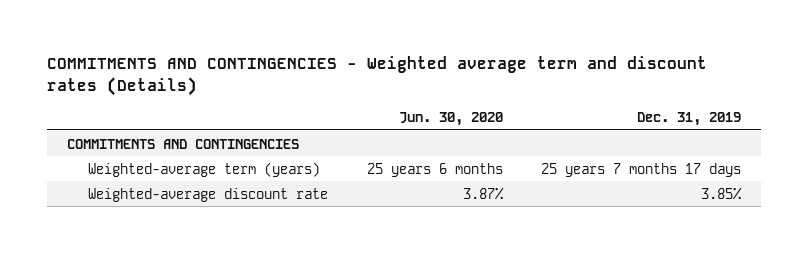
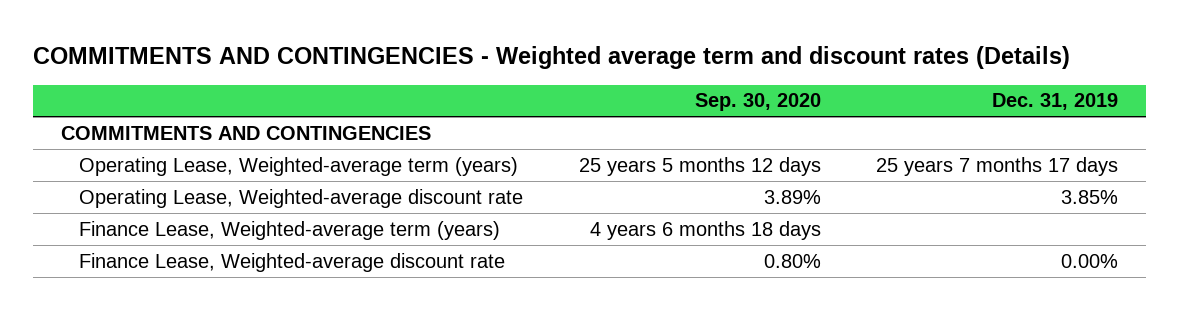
[398,112,503,127] Jun. 30, 2020 -> none
none -> [694,93,821,112] Sep. 30, 2020
[87,161,320,177] Weighted-average term (years) -> [78,156,518,176] Operating Lease, Weighted-average term (years)
[87,187,328,202] Weighted-average discount rate -> [78,188,523,208] Operating Lease, Weighted-average discount rate
none -> [78,220,500,240] Finance Lease, Weighted-average term (years)
none -> [78,252,505,272] Finance Lease, Weighted-average discount rate

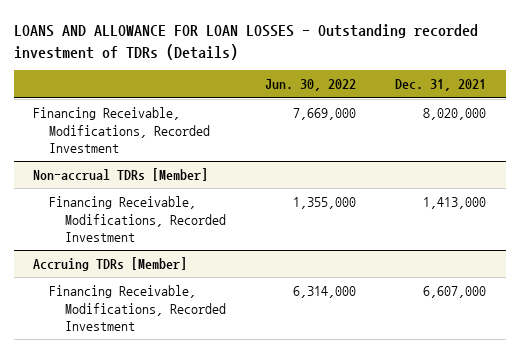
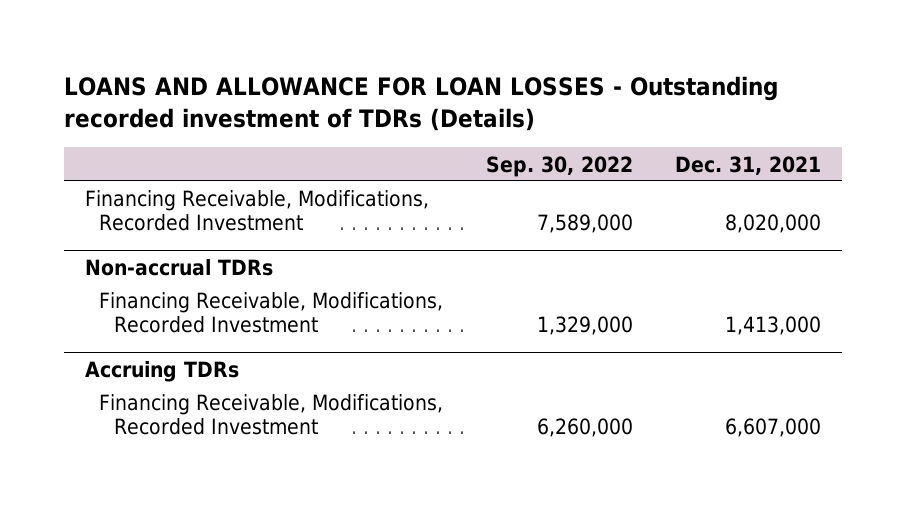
[264,79,356,92] Jun. 30, 2022 -> none
none -> [485,155,633,177] Sep. 30, 2022
[33,168,209,182] Non-accrual TDRs [Member] -> [84,259,273,277] Non-accrual TDRs
[33,257,188,272] Accruing TDRs [Member] -> [84,361,239,383] Accruing TDRs

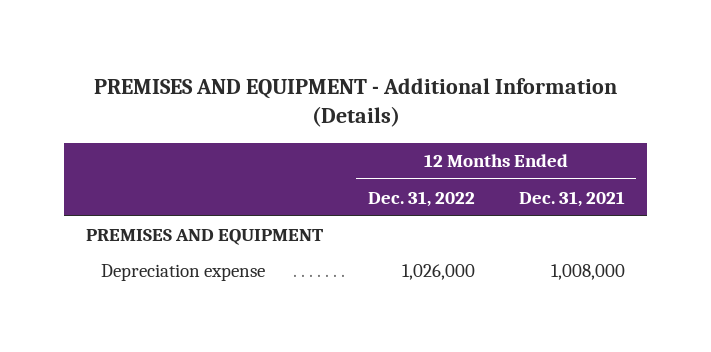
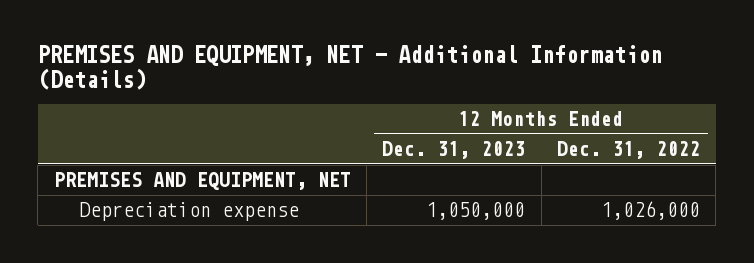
[93,77,617,128] PREMISES AND EQUIPMENT - Additional Information (Details) -> [37,44,662,90] PREMISES AND EQUIPMENT, NET - Additional Information (Details)
[518,190,625,207] Dec. 31, 2021 -> none
none -> [382,141,526,160] Dec. 31, 2023
[86,228,324,245] PREMISES AND EQUIPMENT -> [53,172,351,191] PREMISES AND EQUIPMENT, NET

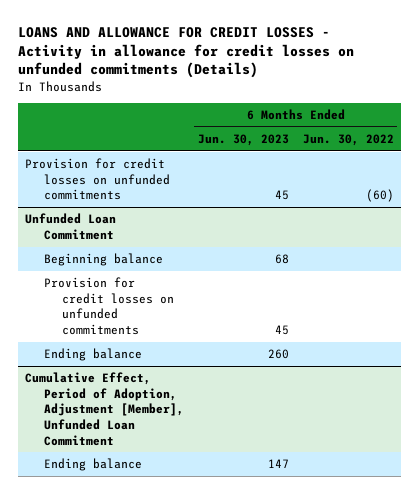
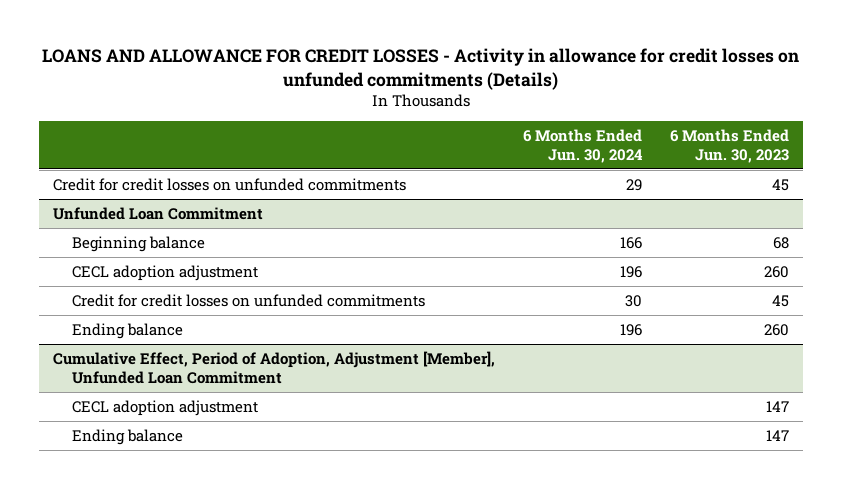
[302,133,394,146] Jun. 30, 2022 -> none
none -> [522,128,643,163] 6 Months Ended Jun. 30, 2024
[25,158,170,201] Provision for credit losses on unfunded commitments -> [52,177,406,191] Credit for credit losses on unfunded commitments
none -> [71,264,258,281] CECL adoption adjustment
[43,277,174,335] Provision for credit losses on unfunded commitments -> [71,293,425,307] Credit for credit losses on unfunded commitments
none -> [71,399,258,416] CECL adoption adjustment

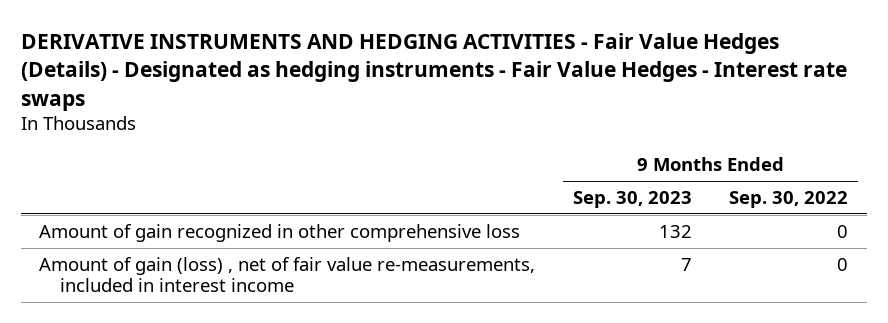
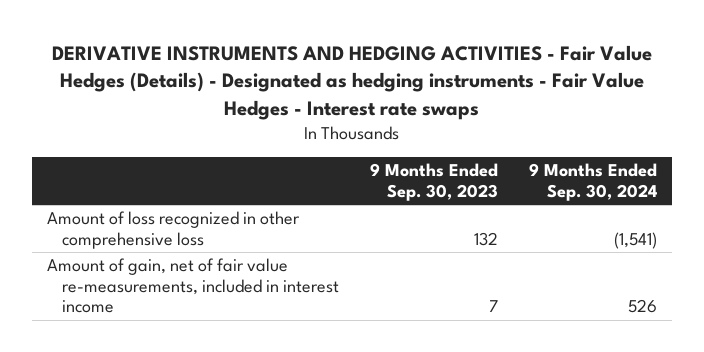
[729,191,849,209] Sep. 30, 2022 -> none
none -> [529,163,658,201] 9 Months Ended Sep. 30, 2024
[39,223,521,242] Amount of gain recognized in other comprehensive loss -> [47,211,301,249] Amount of loss recognized in other comprehensive loss
[39,256,536,293] Amount of gain (loss) , net of fair value re-measurements, included in interest income -> [47,258,340,314] Amount of gain, net of fair value re-measurements, included in interest income

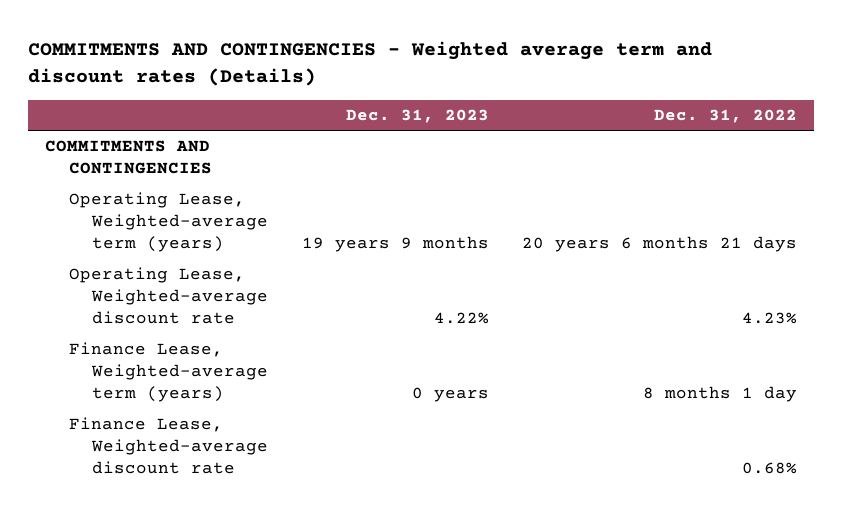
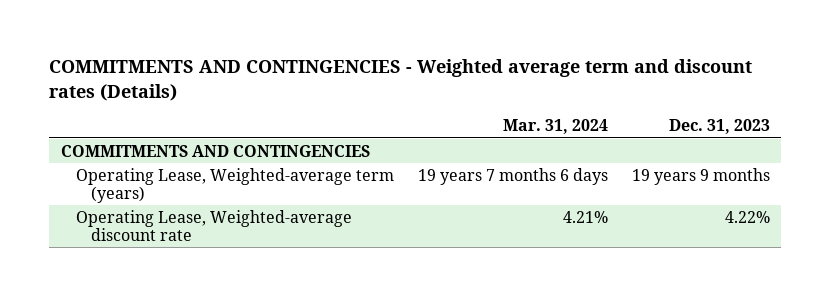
[654,108,798,123] Dec. 31, 2022 -> none
none -> [502,119,608,135] Mar. 31, 2024
[68,342,269,403] Finance Lease, Weighted-average term (years) -> none
[68,417,269,475] Finance Lease, Weighted-average discount rate -> none

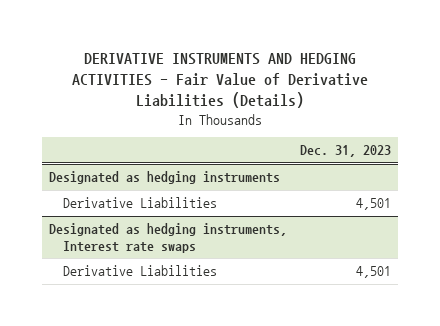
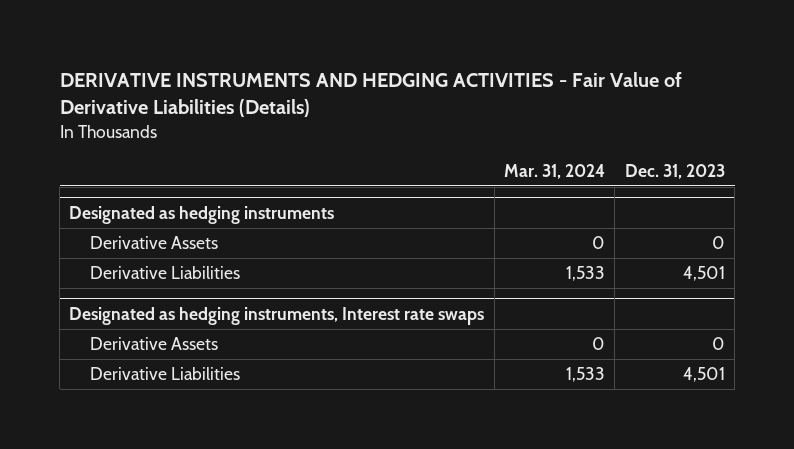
none -> [504,163,606,179] Mar. 31, 2024
none -> [90,236,219,250] Derivative Assets
none -> [90,337,219,351] Derivative Assets

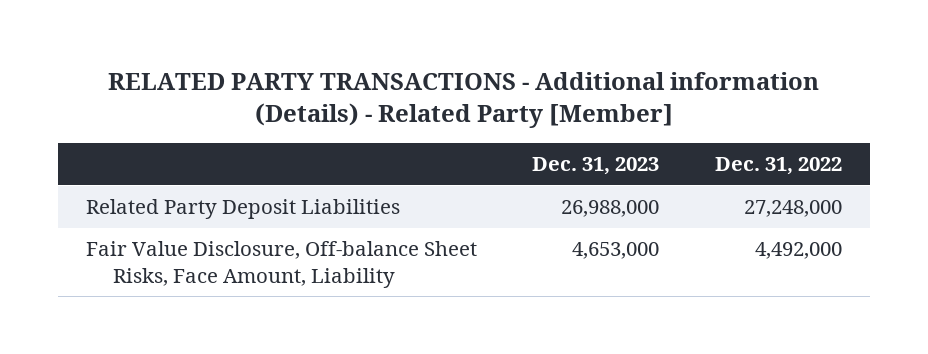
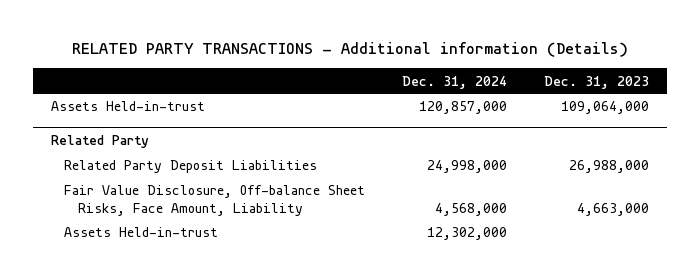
[107,71,819,129] RELATED PARTY TRANSACTIONS - Additional information (Details) - Related Party [Member] -> [71,42,628,58] RELATED PARTY TRANSACTIONS - Additional information (Details)
[714,157,842,176] Dec. 31, 2022 -> none
none -> [402,75,508,89] Dec. 31, 2024
none -> [51,101,206,112] Assets Held-in-trust
none -> [51,134,150,148] Related Party
[572,242,660,260] 4,653,000 -> [576,202,649,216] 4,663,000
none -> [64,227,219,238] Assets Held-in-trust

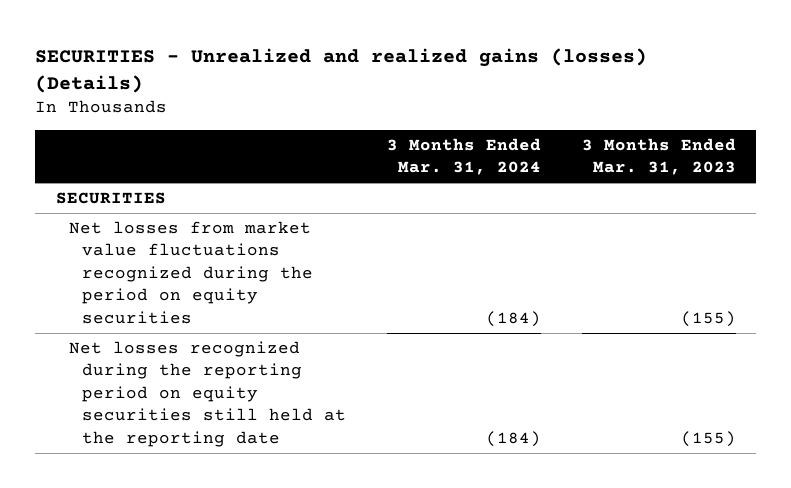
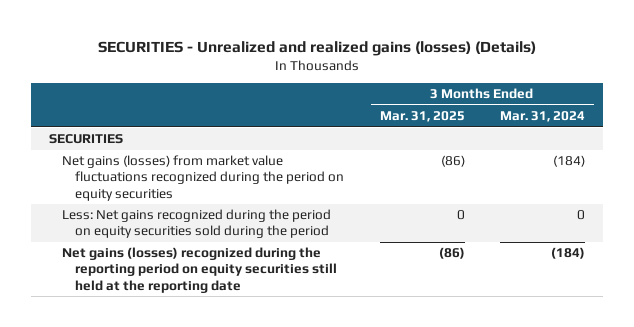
[581,137,736,176] 3 Months Ended Mar. 31, 2023 -> none
none -> [379,111,465,123] Mar. 31, 2025
[68,220,313,324] Net losses from market value fluctuations recognized during the period on equity securities -> [62,155,345,201] Net gains (losses) from market value fluctuations recognized during the period on equity securities
none -> [62,209,332,239] Less: Net gains recognized during the period on equity securities sold during the period
[68,340,346,447] Net losses recognized during the reporting period on equity securities still held at the reporting date -> [62,247,338,293] Net gains (losses) recognized during the reporting period on equity securities still held at the reporting date

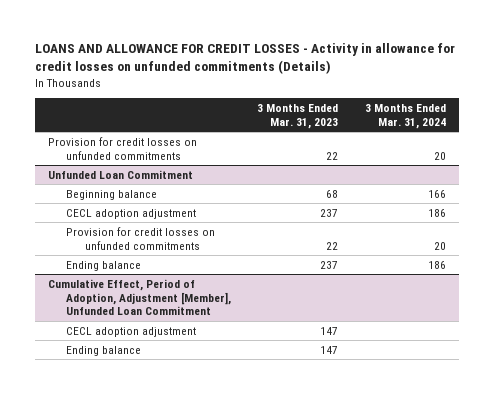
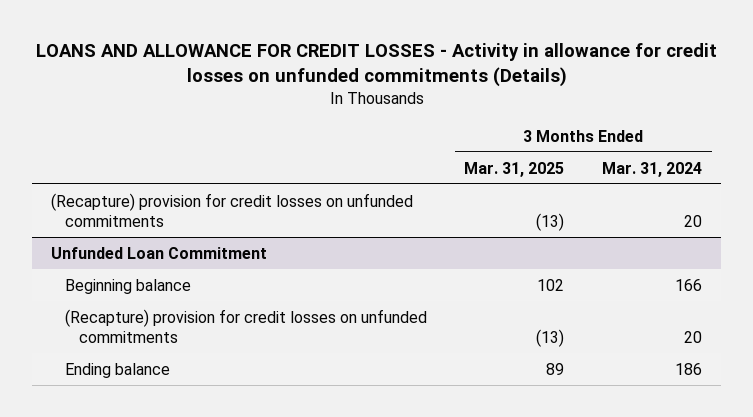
[257,104,339,129] 3 Months Ended Mar. 31, 2023 -> none
none -> [464,161,565,177] Mar. 31, 2025
[47,136,197,160] Provision for credit losses on unfunded commitments -> [50,192,413,228] (Recapture) provision for credit losses on unfunded commitments
[66,208,197,219] CECL adoption adjustment -> none
[66,226,216,250] Provision for credit losses on unfunded commitments -> [64,308,427,344] (Recapture) provision for credit losses on unfunded commitments
[47,278,232,316] Cumulative Effect, Period of Adoption, Adjustment [Member], Unfunded Loan Commitment -> none
[66,326,197,337] CECL adoption adjustment -> none
[66,345,142,356] Ending balance -> none

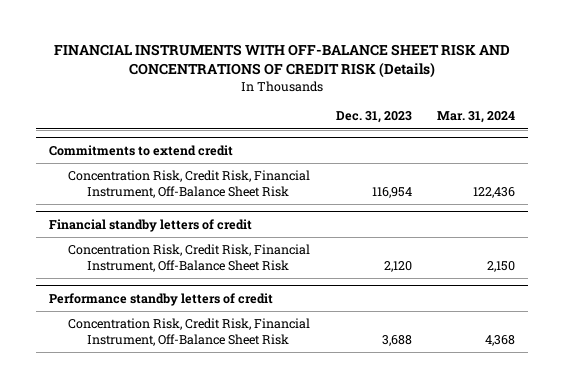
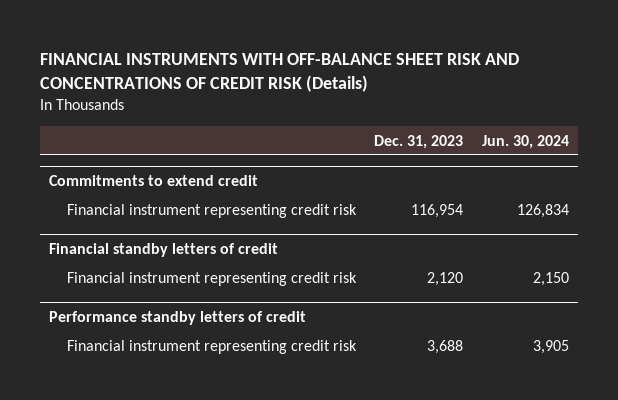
[437,111,516,124] Mar. 31, 2024 -> none
none -> [481,134,569,149] Jun. 30, 2024
[67,170,310,198] Concentration Risk, Credit Risk, Financial Instrument, Off-Balance Sheet Risk -> [67,203,358,218] Financial instrument representing credit risk
[67,244,310,272] Concentration Risk, Credit Risk, Financial Instrument, Off-Balance Sheet Risk -> [67,271,358,286] Financial instrument representing credit risk
[67,318,310,346] Concentration Risk, Credit Risk, Financial Instrument, Off-Balance Sheet Risk -> [67,339,358,354] Financial instrument representing credit risk

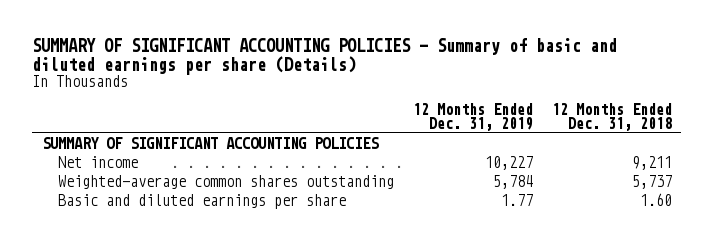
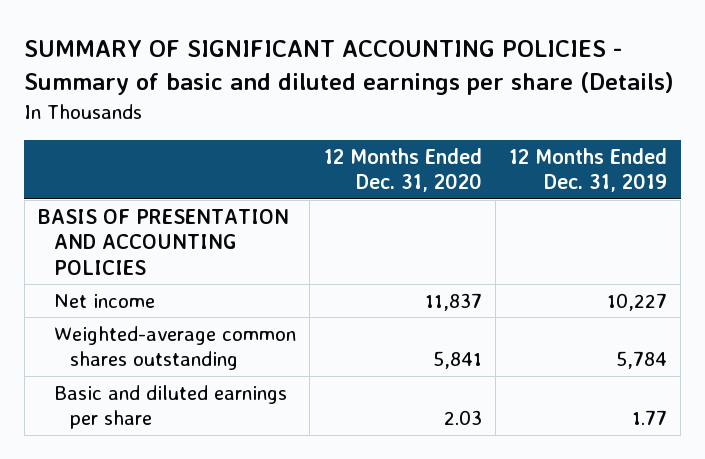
[551,102,672,132] 12 Months Ended Dec. 31, 2018 -> none
none -> [323,148,482,193] 12 Months Ended Dec. 31, 2020
[41,136,379,149] SUMMARY OF SIGNIFICANT ACCOUNTING POLICIES -> [37,208,289,275] BASIS OF PRESENTATION AND ACCOUNTING POLICIES

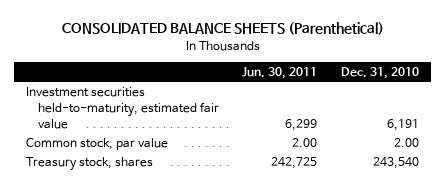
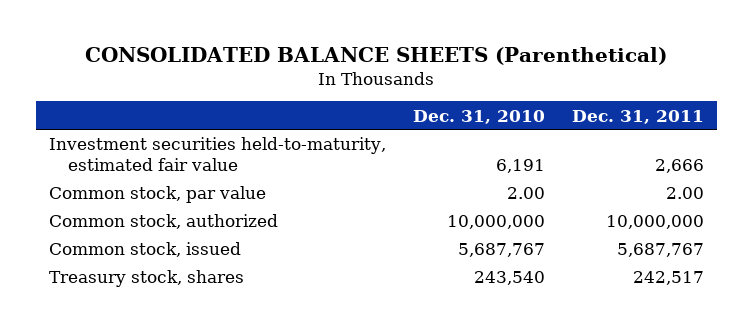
[242,66,318,79] Jun. 30, 2011 -> none
none -> [571,109,704,124] Dec. 31, 2011
none -> [49,214,279,230] Common stock, authorized
none -> [49,242,242,258] Common stock, issued

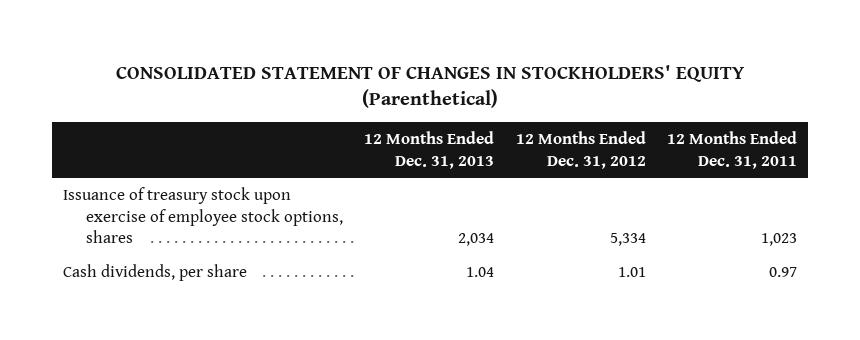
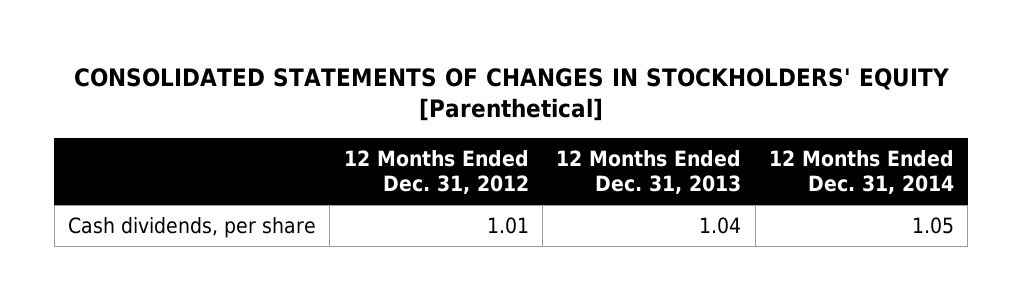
[115,64,745,109] CONSOLIDATED STATEMENT OF CHANGES IN STOCKHOLDERS' EQUITY (Parenthetical) -> [74,67,950,122] CONSOLIDATED STATEMENTS OF CHANGES IN STOCKHOLDERS' EQUITY [Parenthetical]
[666,131,797,170] 12 Months Ended Dec. 31, 2011 -> none
none -> [769,149,955,194] 12 Months Ended Dec. 31, 2014
[62,186,344,244] Issuance of treasury stock upon exercise of employee stock options, shares -> none

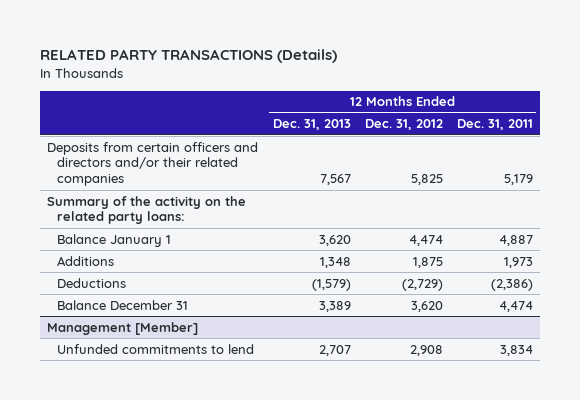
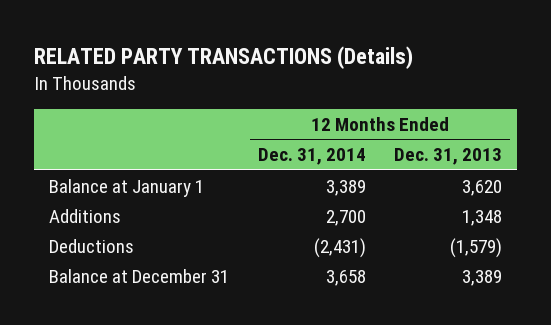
[364,119,443,131] Dec. 31, 2012 -> none
[456,119,533,131] Dec. 31, 2011 -> none
none -> [257,148,366,166] Dec. 31, 2014
[47,141,259,187] Deposits from certain officers and directors and/or their related companies -> none
[47,195,247,225] Summary of the activity on the related party loans: -> none
[57,233,172,247] Balance January 1 -> [48,178,204,197] Balance at January 1
[47,321,199,335] Management [Member] -> none
[57,343,255,354] Unfunded commitments to lend -> none
[57,299,189,310] Balance December 31 -> [48,268,229,283] Balance at December 31

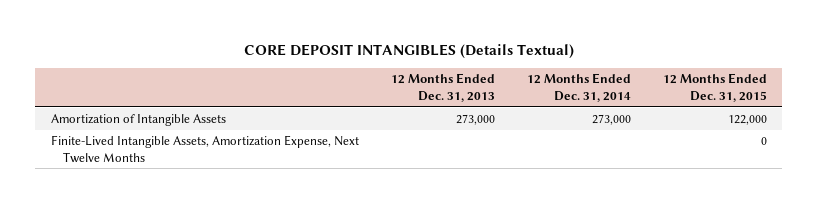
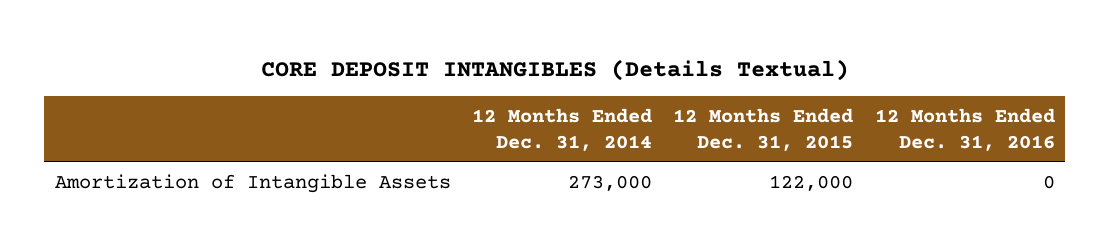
[390,73,495,103] 12 Months Ended Dec. 31, 2013 -> none
none -> [874,108,1055,151] 12 Months Ended Dec. 31, 2016
[50,135,359,163] Finite-Lived Intangible Assets, Amortization Expense, Next Twelve Months -> none

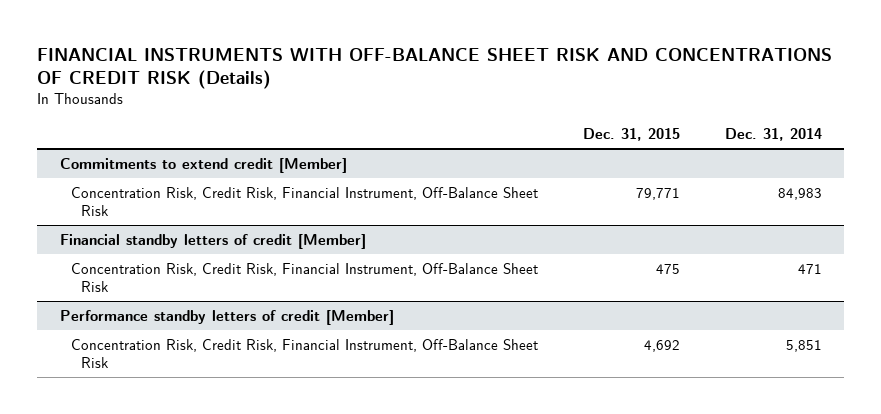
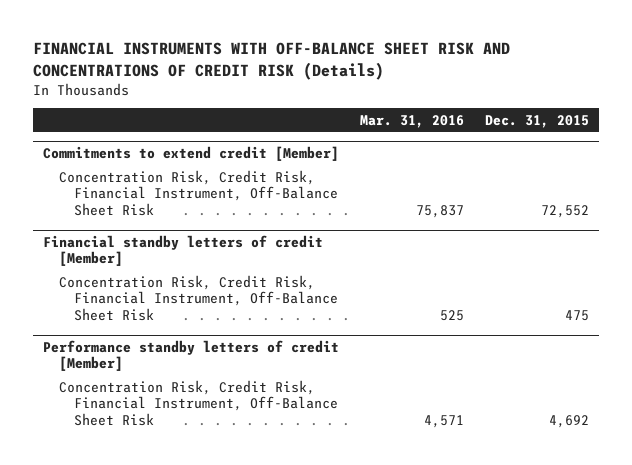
[724,128,822,142] Dec. 31, 2014 -> none
none -> [360,115,465,129] Mar. 31, 2016
[635,187,680,200] 79,771 -> [540,204,589,218] 72,552

